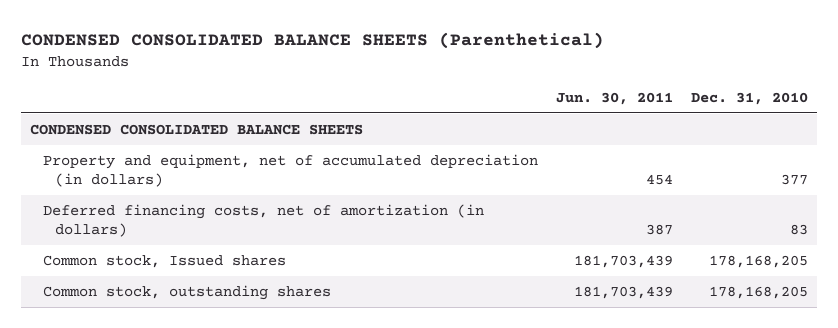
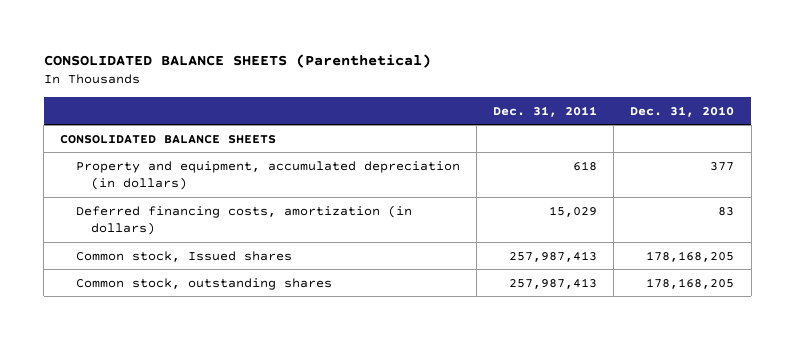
[20,32,604,50] CONDENSED CONSOLIDATED BALANCE SHEETS (Parenthetical) -> [43,53,431,68] CONSOLIDATED BALANCE SHEETS (Parenthetical)
[555,91,673,105] Jun. 30, 2011 -> none
none -> [493,105,598,117] Dec. 31, 2011
[29,124,363,136] CONDENSED CONSOLIDATED BALANCE SHEETS -> [60,134,277,144] CONSOLIDATED BALANCE SHEETS
[42,154,538,188] Property and equipment, net of accumulated depreciation (in dollars) -> [75,160,460,191] Property and equipment, accumulated depreciation (in dollars)
[42,204,484,238] Deferred financing costs, net of amortization (in dollars) -> [75,204,412,236] Deferred financing costs, amortization (in dollars)

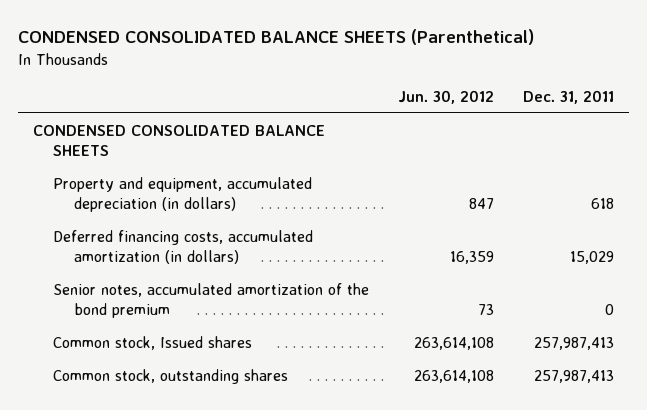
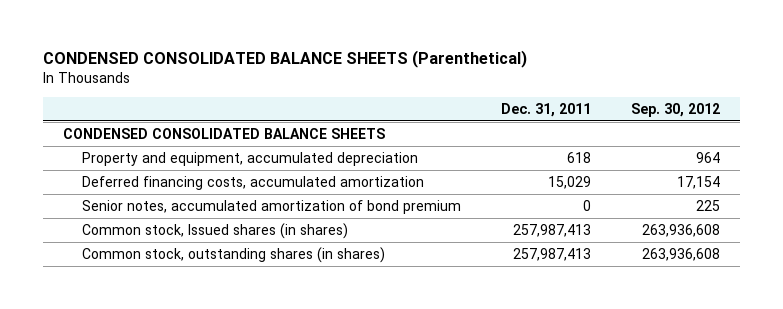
[398,90,495,105] Jun. 30, 2012 -> none
none -> [631,102,721,117] Sep. 30, 2012
[53,176,313,212] Property and equipment, accumulated depreciation (in dollars) -> [82,151,419,166] Property and equipment, accumulated depreciation
[53,229,314,264] Deferred financing costs, accumulated amortization (in dollars) -> [82,175,425,190] Deferred financing costs, accumulated amortization
[53,282,370,318] Senior notes, accumulated amortization of the bond premium -> [82,199,462,214] Senior notes, accumulated amortization of bond premium
[53,335,253,350] Common stock, Issued shares -> [82,222,349,239] Common stock, Issued shares (in shares)
[53,368,289,384] Common stock, outstanding shares -> [82,246,386,263] Common stock, outstanding shares (in shares)

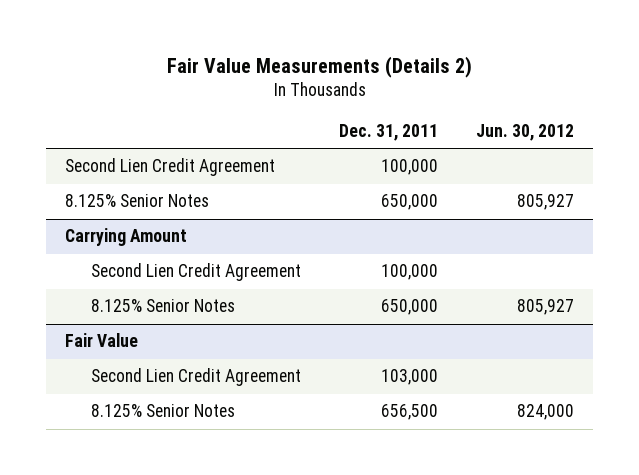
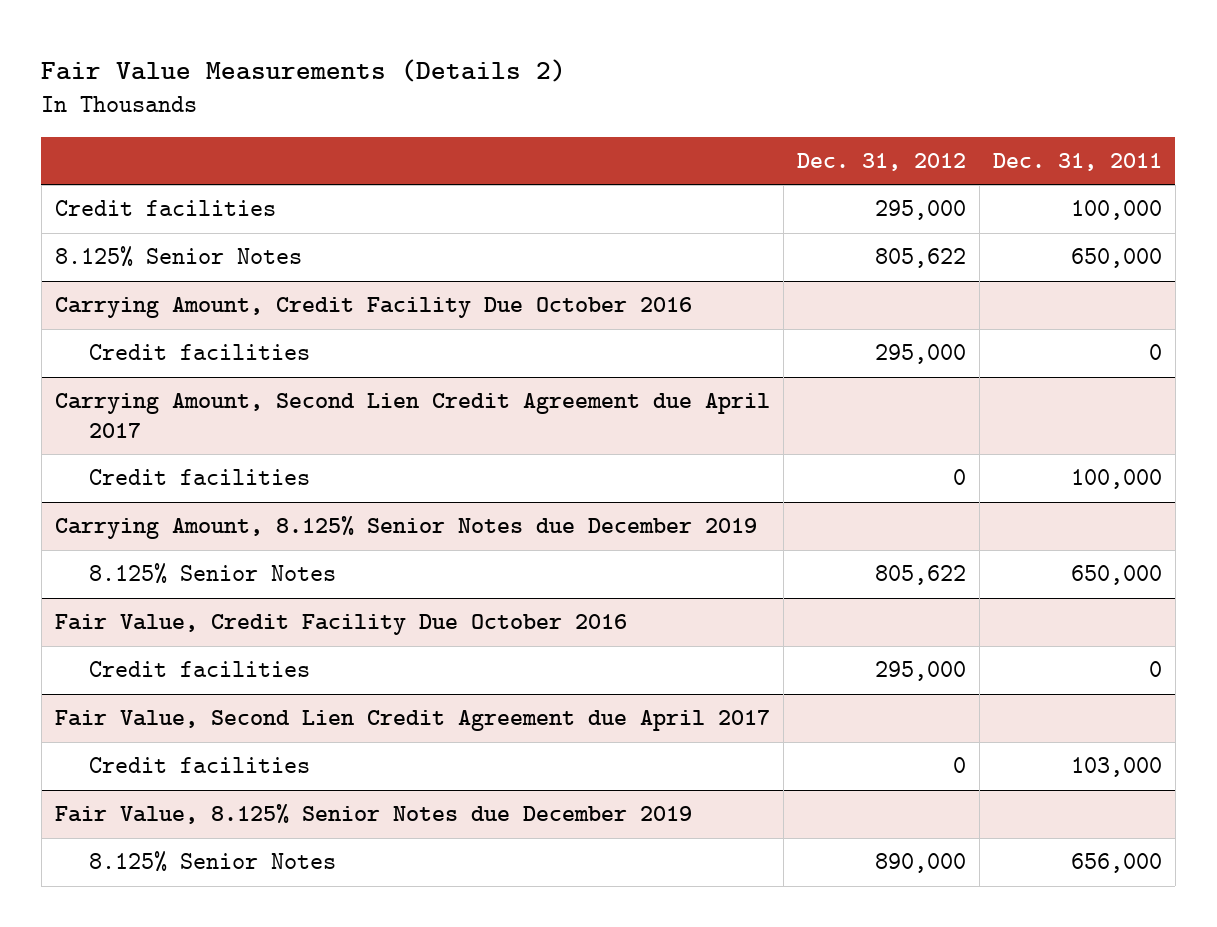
[476,124,575,142] Jun. 30, 2012 -> none
none -> [796,153,966,172] Dec. 31, 2012
[65,158,276,177] Second Lien Credit Agreement -> [54,200,276,217] Credit facilities
[65,228,188,247] Carrying Amount -> none
none -> [54,297,692,319] Carrying Amount, Credit Facility Due October 2016
[90,263,301,282] Second Lien Credit Agreement -> [89,344,311,361] Credit facilities
[381,264,439,281] 100,000 -> [1148,344,1162,361] 0
none -> [54,393,770,439] Carrying Amount, Second Lien Credit Agreement due April 2017
none -> [89,469,311,486] Credit facilities
none -> [54,516,757,540] Carrying Amount, 8.125% Senior Notes due December 2019
[65,333,139,348] Fair Value -> none
none -> [54,614,627,636] Fair Value, Credit Facility Due October 2016
[90,368,301,387] Second Lien Credit Agreement -> [89,661,311,678] Credit facilities
[381,369,439,386] 103,000 -> [1148,661,1162,678] 0
none -> [54,710,770,732] Fair Value, Second Lien Credit Agreement due April 2017
none -> [89,757,311,774] Credit facilities
none -> [54,804,692,825] Fair Value, 8.125% Senior Notes due December 2019
[381,404,439,421] 656,500 -> [1070,853,1162,874] 656,000

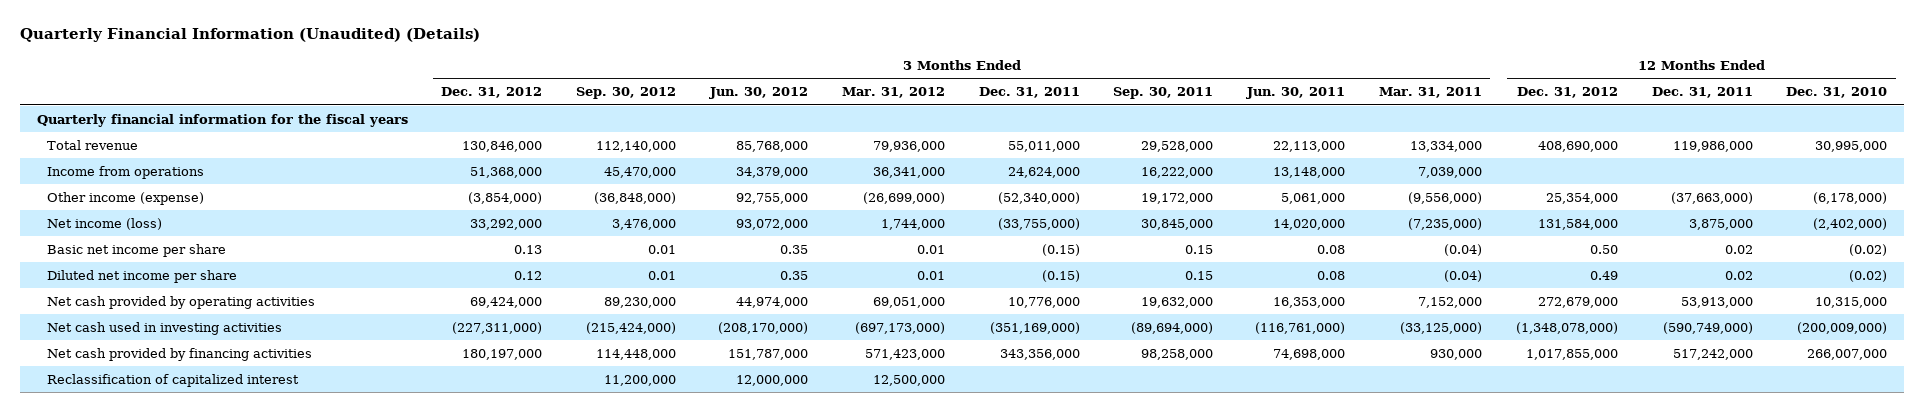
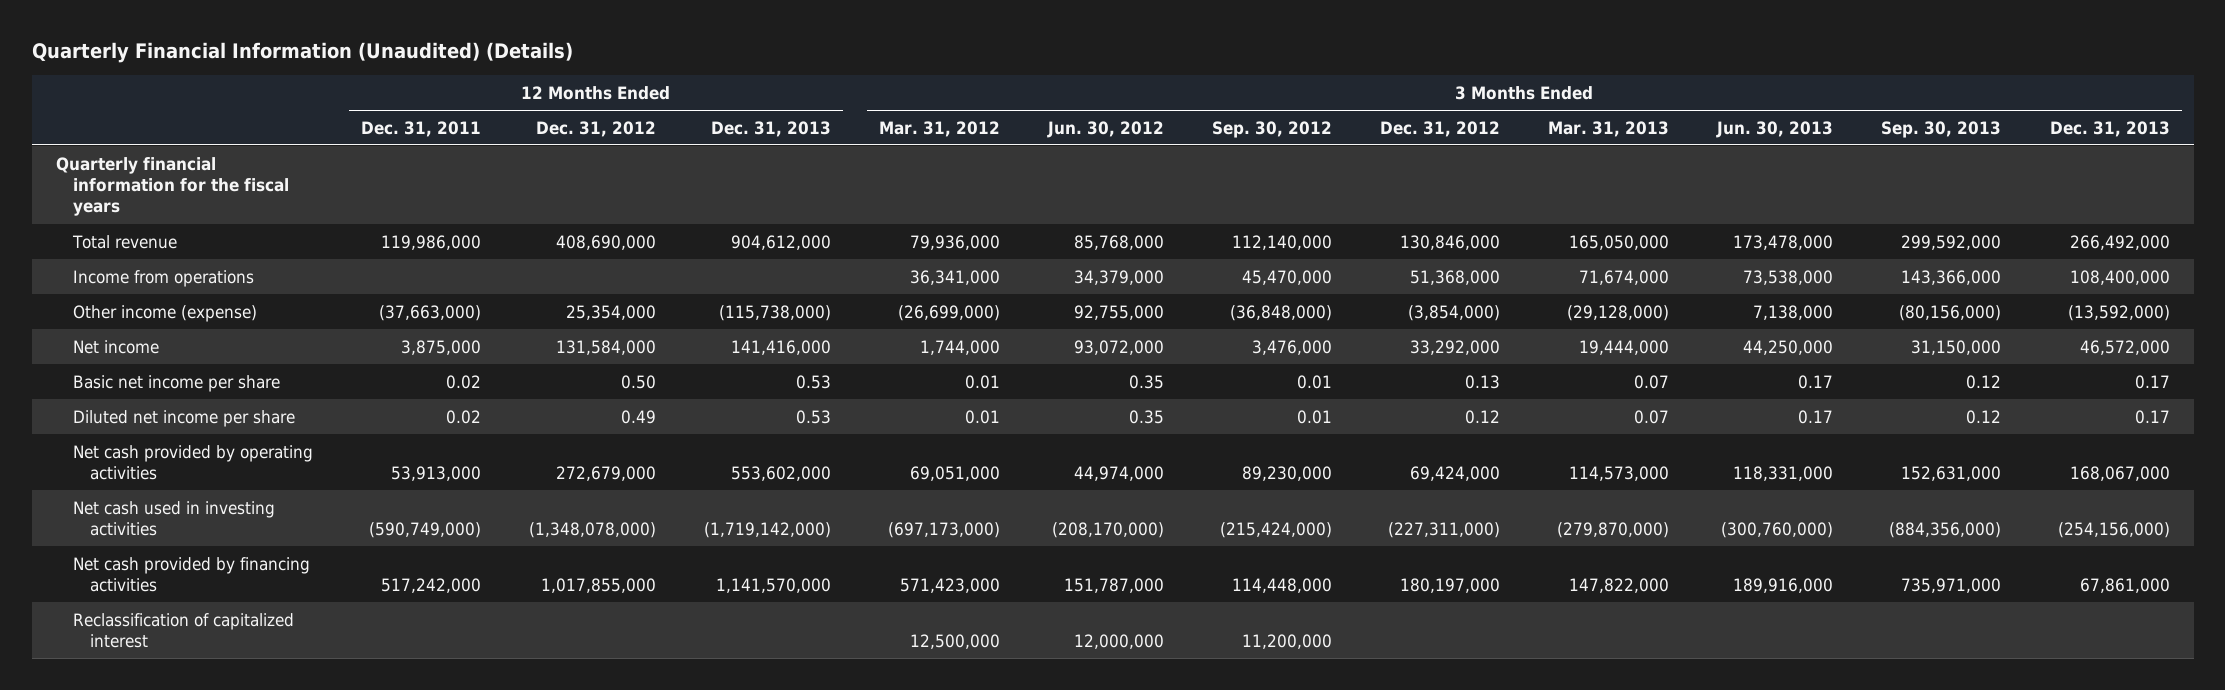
[978,87,1080,99] Dec. 31, 2011 -> none
[1113,87,1214,100] Sep. 30, 2011 -> none
[1246,87,1346,100] Jun. 30, 2011 -> none
[1378,87,1482,99] Mar. 31, 2011 -> none
[1786,87,1888,99] Dec. 31, 2010 -> none
none -> [711,120,832,137] Dec. 31, 2013
none -> [1548,120,1670,137] Mar. 31, 2013
none -> [1716,120,1834,138] Jun. 30, 2013
none -> [1881,120,2002,138] Sep. 30, 2013
none -> [2049,120,2170,137] Dec. 31, 2013
[47,217,163,230] Net income (loss) -> [73,339,160,354] Net income

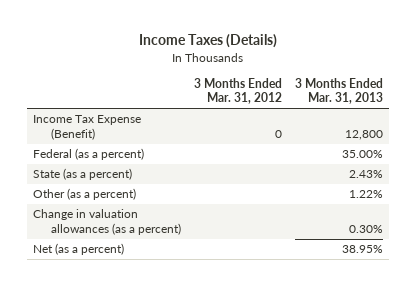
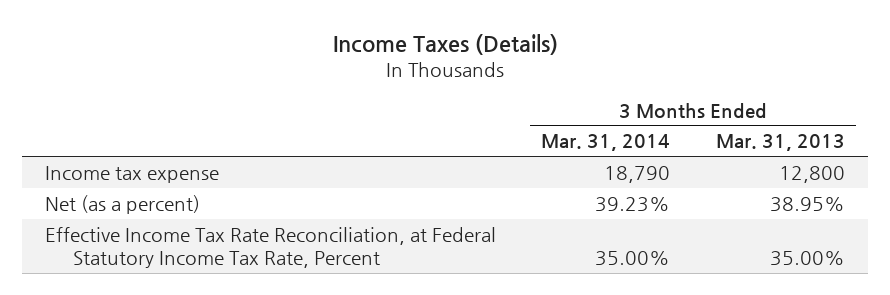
[193,78,282,105] 3 Months Ended Mar. 31, 2012 -> none
none -> [541,134,671,152] Mar. 31, 2014
[33,148,145,161] Federal (as a percent) -> none
[33,168,133,181] State (as a percent) -> none
[33,188,137,201] Other (as a percent) -> none
[33,209,181,235] Change in valuation allowances (as a percent) -> none
[33,115,142,140] Income Tax Expense (Benefit) -> [44,165,219,183] Income tax expense
none -> [44,226,496,269] Effective Income Tax Rate Reconciliation, at Federal Statutory Income Tax Rate, Percent

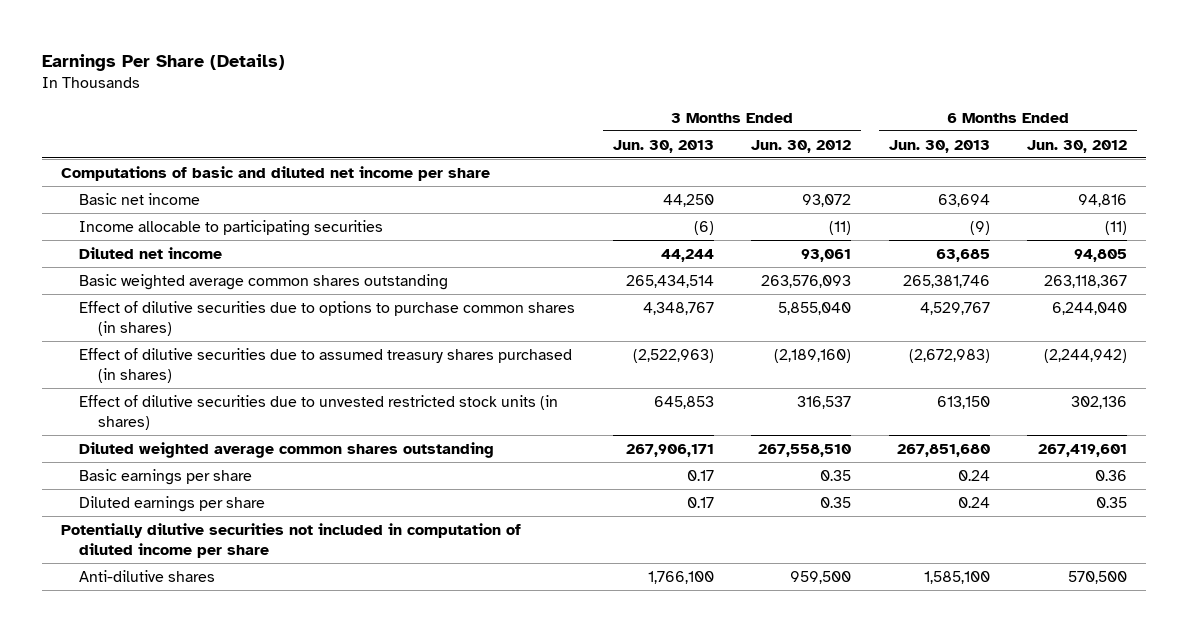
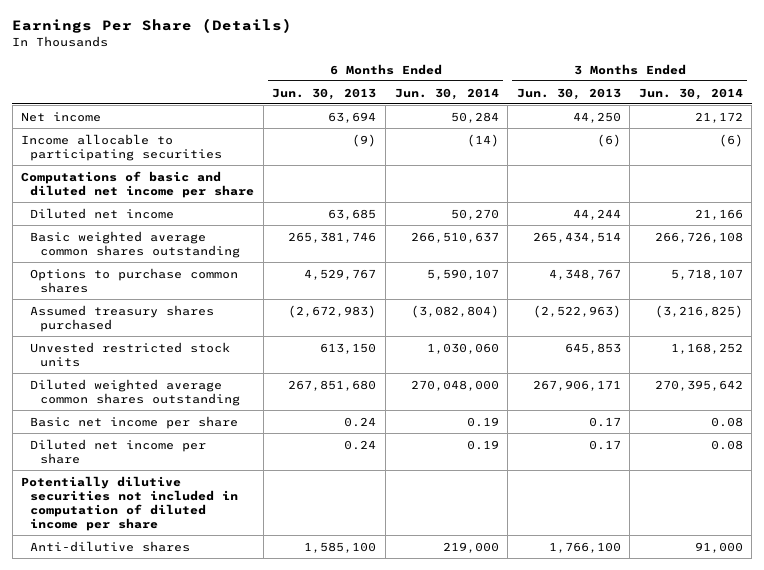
[751,139,852,153] Jun. 30, 2012 -> none
[1027,139,1128,153] Jun. 30, 2012 -> none
none -> [394,87,499,100] Jun. 30, 2014
none -> [638,87,743,100] Jun. 30, 2014
[79,192,201,205] Basic net income -> [21,111,102,122] Net income
[60,165,490,181] Computations of basic and diluted net income per share -> [21,170,255,198] Computations of basic and diluted net income per share
[79,300,576,337] Effect of dilutive securities due to options to purchase common shares (in shares) -> [30,267,239,293] Options to purchase common shares
[79,347,573,384] Effect of dilutive securities due to assumed treasury shares purchased (in shares) -> [30,304,215,332] Assumed treasury shares purchased
[79,394,559,431] Effect of dilutive securities due to unvested restricted stock units (in shares) -> [30,341,231,367] Unvested restricted stock units
[79,468,253,485] Basic earnings per share -> [30,415,239,429] Basic net income per share
[79,495,266,512] Diluted earnings per share -> [30,438,207,464] Diluted net income per share

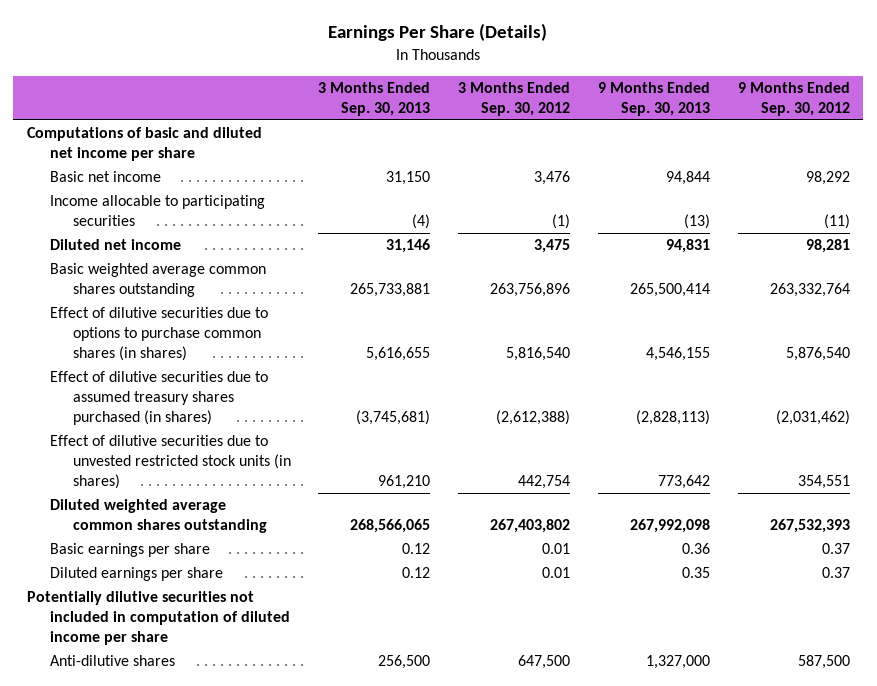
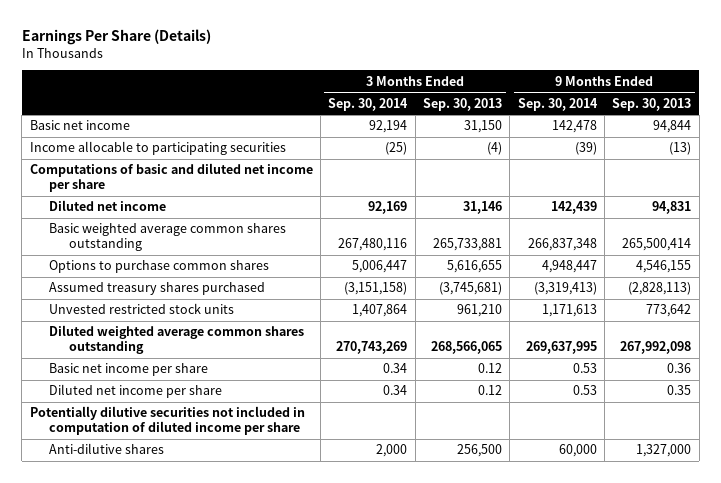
[458,81,571,116] 3 Months Ended Sep. 30, 2012 -> none
[737,81,850,116] 9 Months Ended Sep. 30, 2012 -> none
none -> [328,97,409,111] Sep. 30, 2014
none -> [517,97,598,111] Sep. 30, 2014
[27,127,263,162] Computations of basic and diluted net income per share -> [29,163,313,193] Computations of basic and diluted net income per share
[49,307,268,362] Effect of dilutive securities due to options to purchase common shares (in shares) -> [49,260,270,274] Options to purchase common shares
[49,371,268,426] Effect of dilutive securities due to assumed treasury shares purchased (in shares) -> [49,282,266,296] Assumed treasury shares purchased
[49,435,291,490] Effect of dilutive securities due to unvested restricted stock units (in shares) -> [49,303,235,315] Unvested restricted stock units
[49,543,210,558] Basic earnings per share -> [49,363,209,377] Basic net income per share
[49,567,223,582] Diluted earnings per share -> [49,384,223,399] Diluted net income per share

